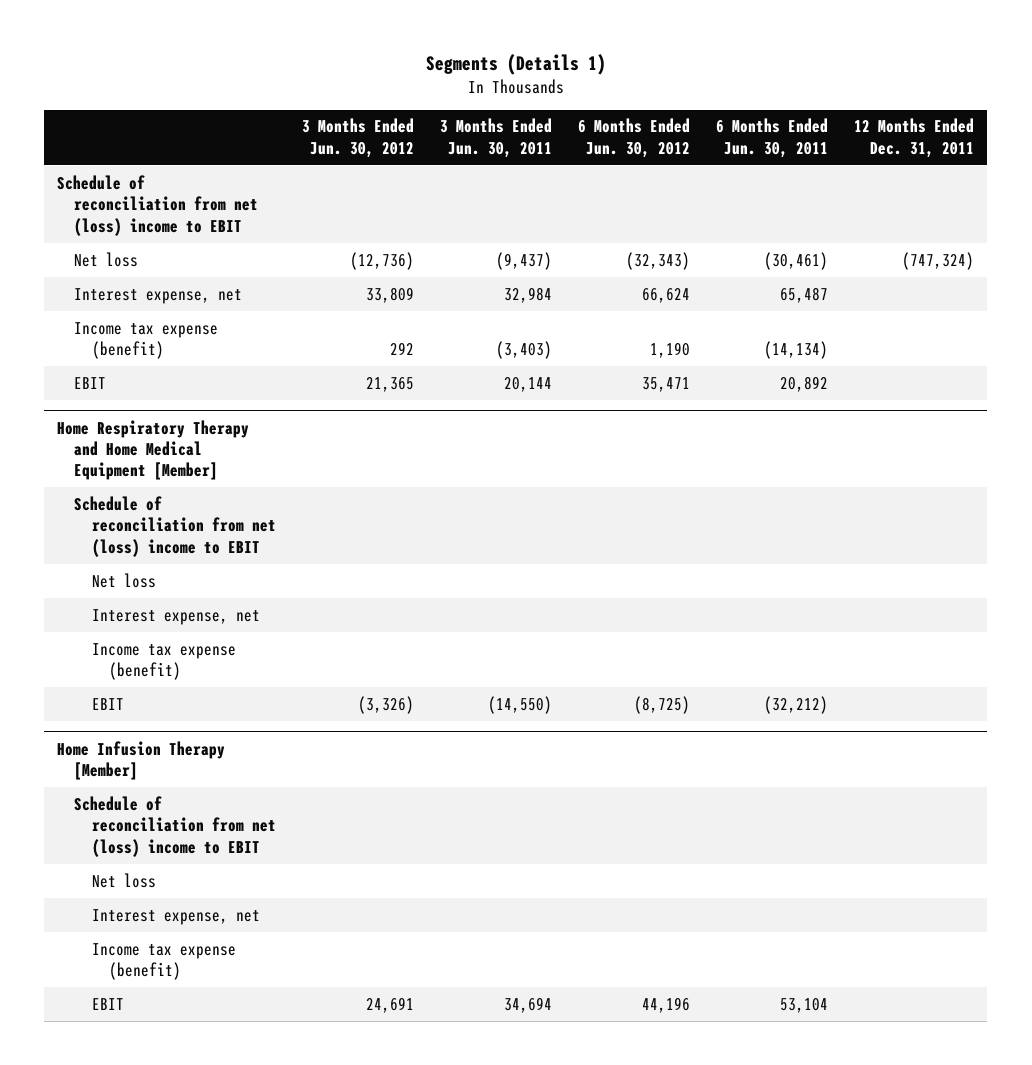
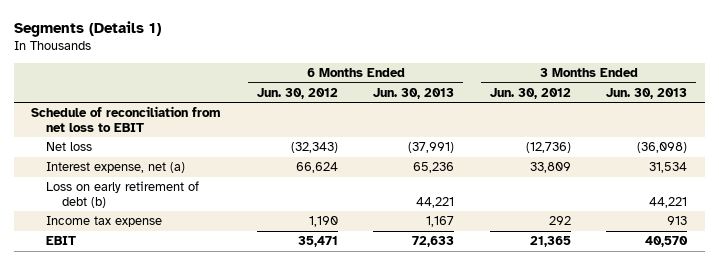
[439,118,552,158] 3 Months Ended Jun. 30, 2011 -> none
[716,118,829,158] 6 Months Ended Jun. 30, 2011 -> none
[854,118,975,158] 12 Months Ended Dec. 31, 2011 -> none
none -> [373,87,455,99] Jun. 30, 2013
none -> [606,87,688,99] Jun. 30, 2013
[57,174,259,236] Schedule of reconciliation from net (loss) income to EBIT -> [31,106,222,132] Schedule of reconciliation from net loss to EBIT
[74,287,243,304] Interest expense, net -> [46,162,186,174] Interest expense, net (a)
none -> [46,181,200,208] Loss on early retirement of debt (b)
[74,321,219,360] Income tax expense (benefit) -> [46,216,163,228] Income tax expense
[57,419,250,481] Home Respiratory Therapy and Home Medical Equipment [Member] -> none
[74,495,276,557] Schedule of reconciliation from net (loss) income to EBIT -> none
[91,572,156,588] Net loss -> none
[91,608,260,625] Interest expense, net -> none
[91,642,236,681] Income tax expense (benefit) -> none
[91,697,124,710] EBIT -> none
[57,740,226,780] Home Infusion Therapy [Member] -> none
[74,795,276,857] Schedule of reconciliation from net (loss) income to EBIT -> none
[91,872,156,888] Net loss -> none
[91,908,260,925] Interest expense, net -> none
[91,942,236,981] Income tax expense (benefit) -> none
[91,997,124,1010] EBIT -> none

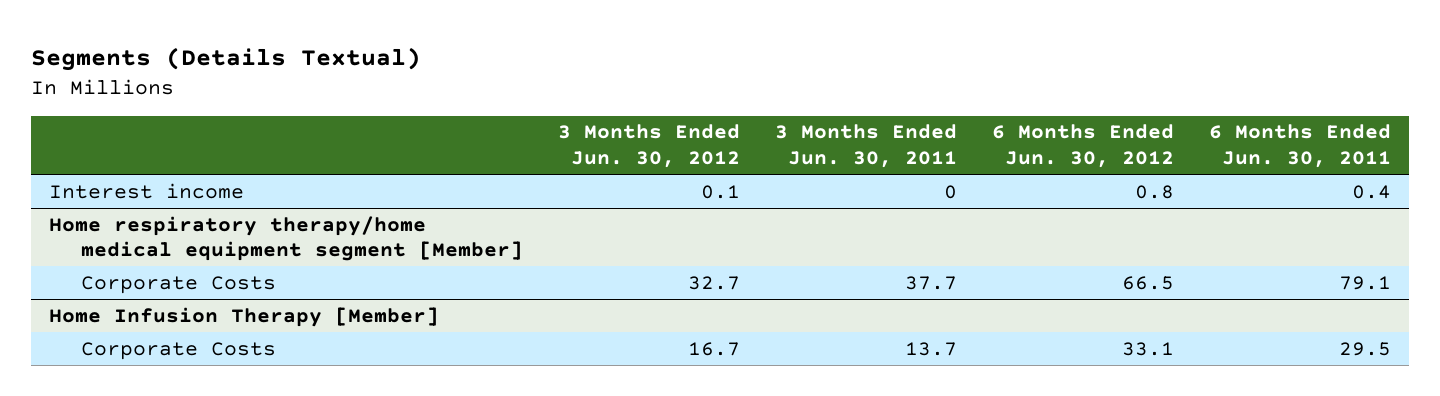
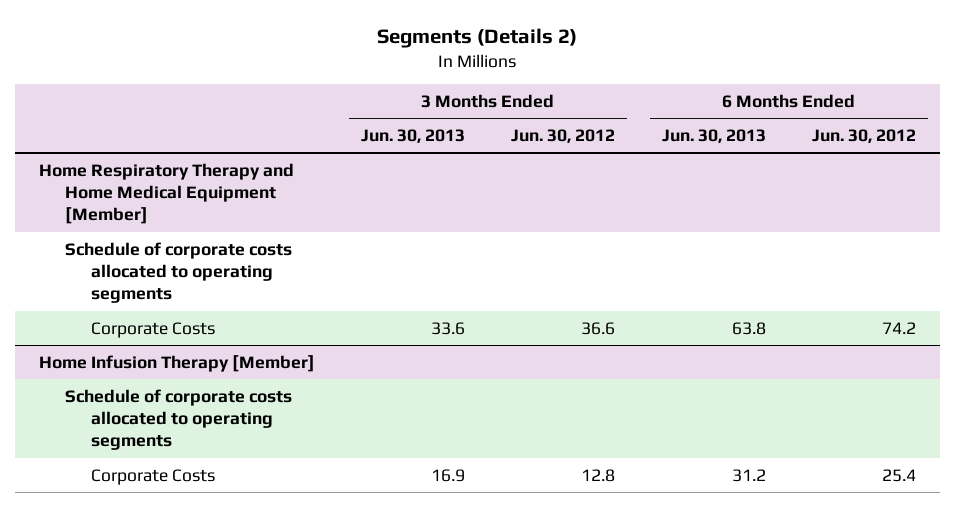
[31,46,422,71] Segments (Details Textual) -> [377,27,578,48] Segments (Details 2)
[775,124,958,169] 3 Months Ended Jun. 30, 2011 -> none
[1209,124,1392,169] 6 Months Ended Jun. 30, 2011 -> none
none -> [361,128,466,143] Jun. 30, 2013
none -> [661,128,766,143] Jun. 30, 2013
[48,182,244,199] Interest income -> none
[48,215,524,262] Home respiratory therapy/home medical equipment segment [Member] -> [38,162,294,225] Home Respiratory Therapy and Home Medical Equipment [Member]
none -> [64,241,292,304] Schedule of corporate costs allocated to operating segments
[688,275,741,290] 32.7 -> [581,321,616,335] 36.6
[1122,275,1175,290] 66.5 -> [882,321,917,334] 74.2
none -> [64,388,292,451] Schedule of corporate costs allocated to operating segments
[688,341,741,356] 16.7 -> [581,468,616,482] 12.8
[1122,341,1175,356] 33.1 -> [882,468,917,482] 25.4

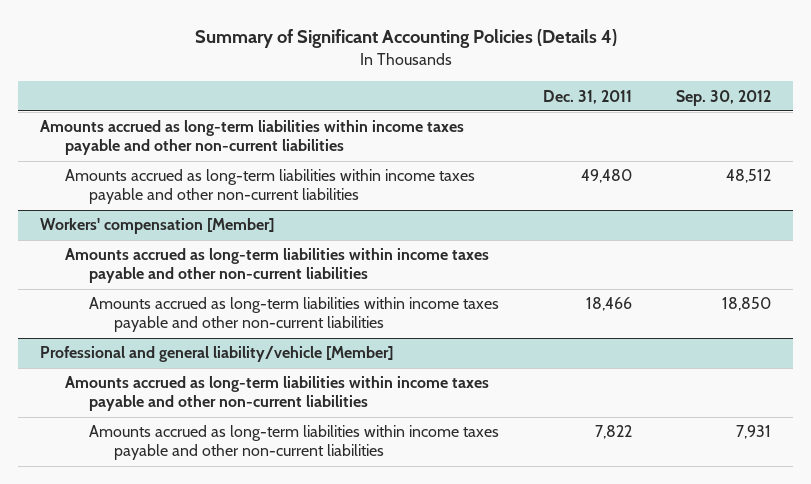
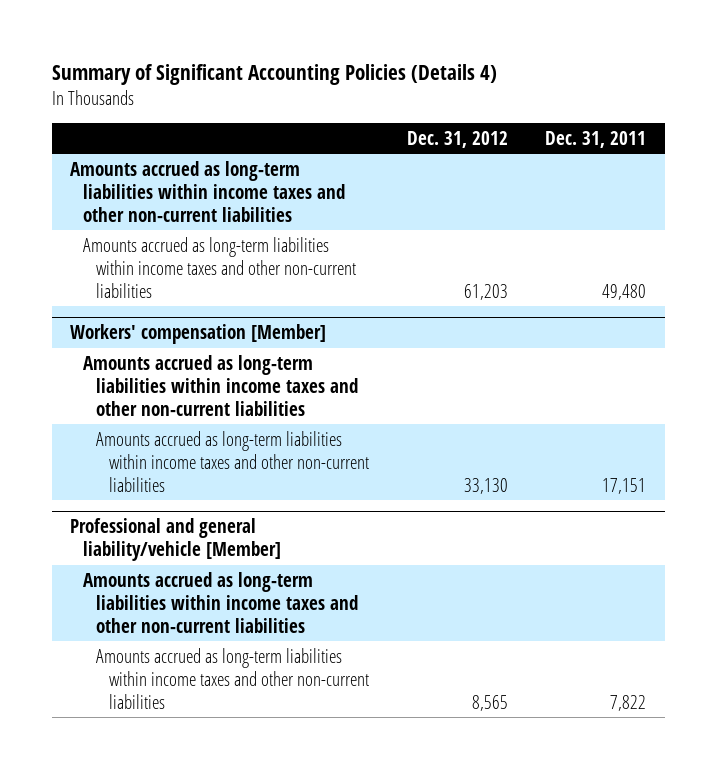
[676,89,772,106] Sep. 30, 2012 -> none
none -> [406,130,508,148] Dec. 31, 2012
[40,120,465,156] Amounts accrued as long-term liabilities within income taxes payable and other non-current liabilities -> [70,160,346,222] Amounts accrued as long-term liabilities within income taxes and other non-current liabilities
[64,169,475,205] Amounts accrued as long-term liabilities within income taxes payable and other non-current liabilities -> [83,236,357,298] Amounts accrued as long-term liabilities within income taxes and other non-current liabilities
[64,248,489,284] Amounts accrued as long-term liabilities within income taxes payable and other non-current liabilities -> [83,354,359,416] Amounts accrued as long-term liabilities within income taxes and other non-current liabilities
[89,297,500,333] Amounts accrued as long-term liabilities within income taxes payable and other non-current liabilities -> [96,430,370,492] Amounts accrued as long-term liabilities within income taxes and other non-current liabilities
[586,297,633,312] 18,466 -> [602,477,647,494] 17,151
[64,376,489,412] Amounts accrued as long-term liabilities within income taxes payable and other non-current liabilities -> [83,571,359,633] Amounts accrued as long-term liabilities within income taxes and other non-current liabilities
[89,425,500,461] Amounts accrued as long-term liabilities within income taxes payable and other non-current liabilities -> [96,647,370,709] Amounts accrued as long-term liabilities within income taxes and other non-current liabilities

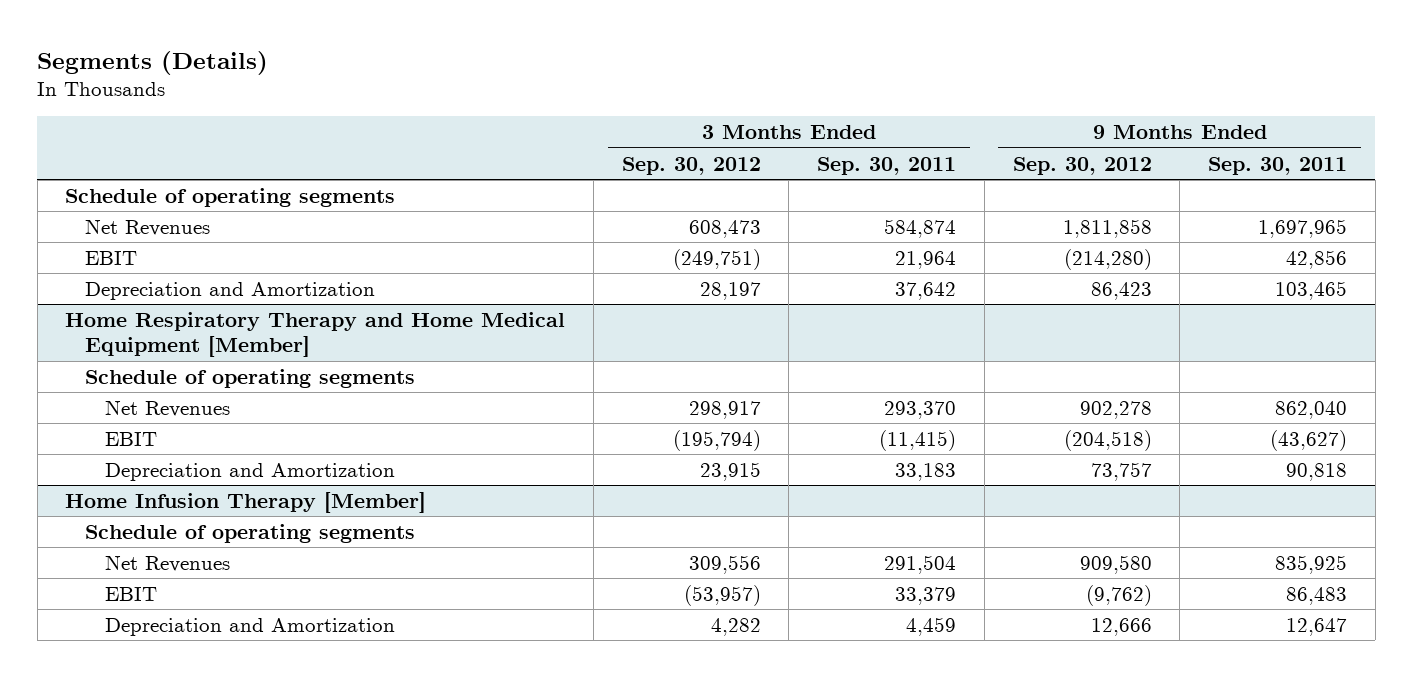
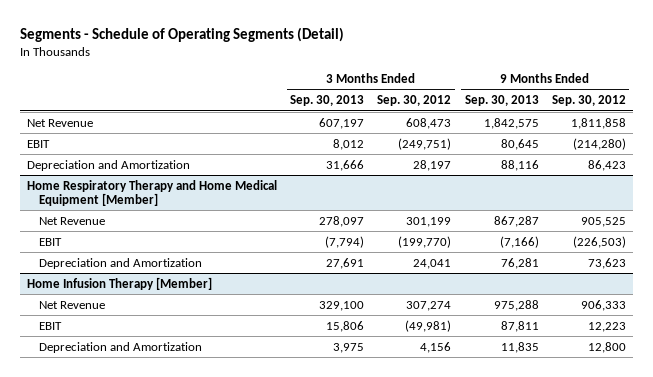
[37,50,269,75] Segments (Details) -> [20,27,345,43] Segments - Schedule of Operating Segments (Detail)
[817,156,957,175] Sep. 30, 2011 -> none
[1207,156,1347,175] Sep. 30, 2011 -> none
none -> [290,95,365,107] Sep. 30, 2013
none -> [464,95,539,107] Sep. 30, 2013
[65,187,396,207] Schedule of operating segments -> none
[85,218,211,236] Net Revenues -> [26,118,93,127] Net Revenue
[85,368,416,388] Schedule of operating segments -> none
[105,399,231,417] Net Revenues -> [38,216,105,225] Net Revenue
[688,400,761,419] 298,917 -> [406,216,452,227] 301,199
[1079,400,1152,419] 902,278 -> [581,216,627,227] 905,525
[672,429,761,451] (195,794) -> [398,235,452,248] (199,770)
[1063,429,1152,451] (204,518) -> [573,235,627,248] (226,503)
[699,461,761,481] 23,915 -> [413,258,452,269] 24,041
[1090,461,1152,481] 73,757 -> [588,257,627,269] 73,623
[85,523,416,543] Schedule of operating segments -> none
[105,554,231,572] Net Revenues -> [38,300,105,309] Net Revenue
[688,554,761,574] 309,556 -> [406,300,452,311] 307,274
[1079,554,1152,574] 909,580 -> [581,299,627,311] 906,333
[683,584,761,606] (53,957) -> [405,319,452,332] (49,981)
[1085,584,1152,606] (9,762) -> [588,321,627,332] 12,223
[710,617,761,636] 4,282 -> [420,341,452,353] 4,156
[1090,617,1152,636] 12,666 -> [588,341,627,353] 12,800

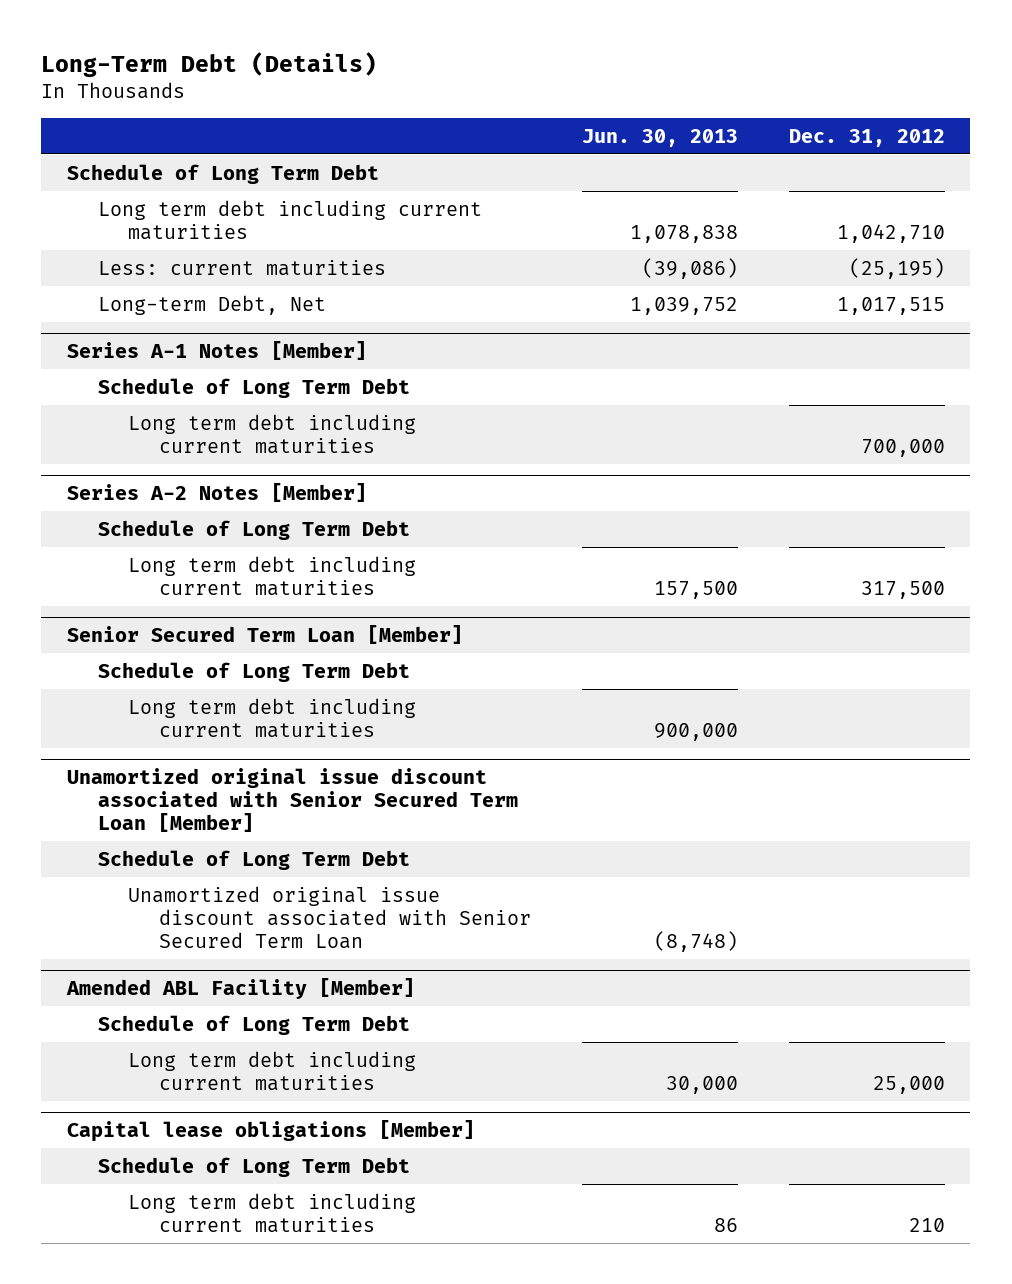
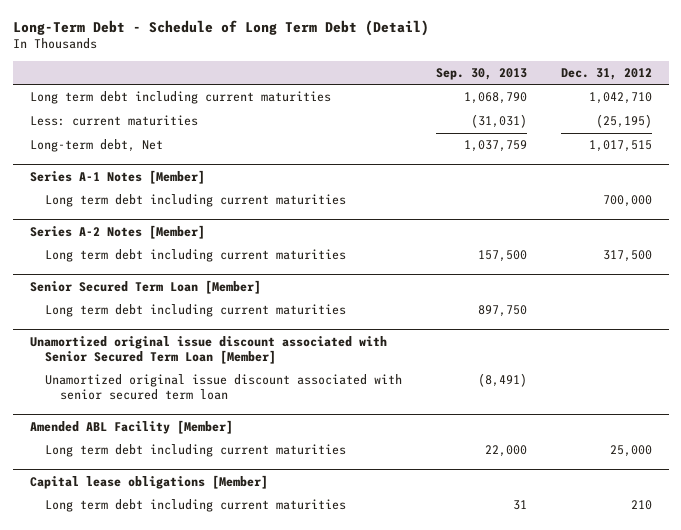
[41,51,378,77] Long-Term Debt (Details) -> [12,19,429,36] Long-Term Debt - Schedule of Long Term Debt (Detail)
[581,128,738,147] Jun. 30, 2013 -> none
none -> [435,67,527,80] Sep. 30, 2013
[66,163,379,184] Schedule of Long Term Debt -> none
[97,294,326,315] Long-term Debt, Net -> [29,139,163,153] Long-term debt, Net
[97,377,410,398] Schedule of Long Term Debt -> none
[97,519,410,540] Schedule of Long Term Debt -> none
[97,661,410,682] Schedule of Long Term Debt -> none
[97,849,410,870] Schedule of Long Term Debt -> none
[128,885,532,949] Unamortized original issue discount associated with Senior Secured Term Loan -> [44,374,402,401] Unamortized original issue discount associated with senior secured term loan
[97,1014,410,1035] Schedule of Long Term Debt -> none
[97,1156,410,1177] Schedule of Long Term Debt -> none

